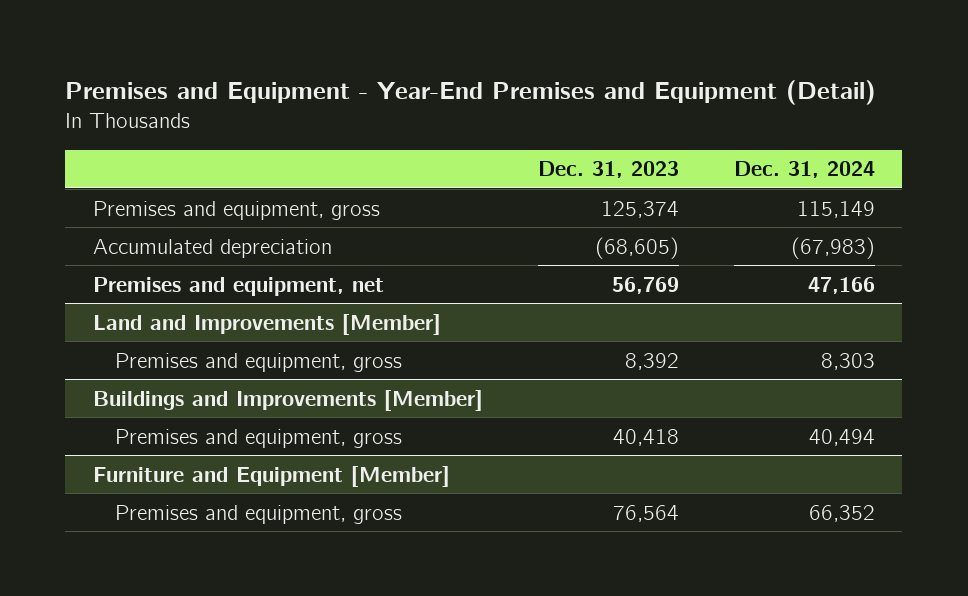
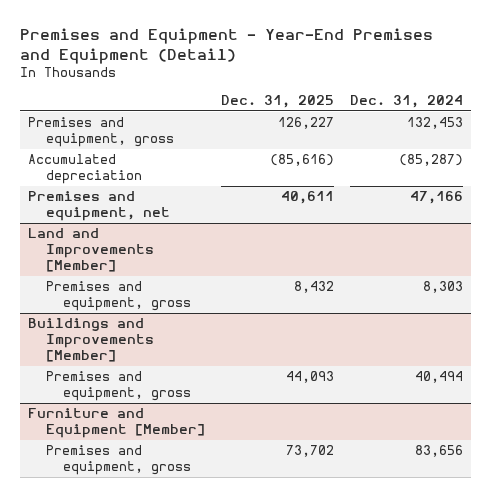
[537,161,679,179] Dec. 31, 2023 -> none
none -> [220,95,334,109] Dec. 31, 2025
[796,200,875,218] 115,149 -> [407,117,464,130] 132,453
[790,236,875,259] (67,983) -> [399,154,464,167] (85,287)
[808,504,875,522] 66,352 -> [415,445,464,458] 83,656

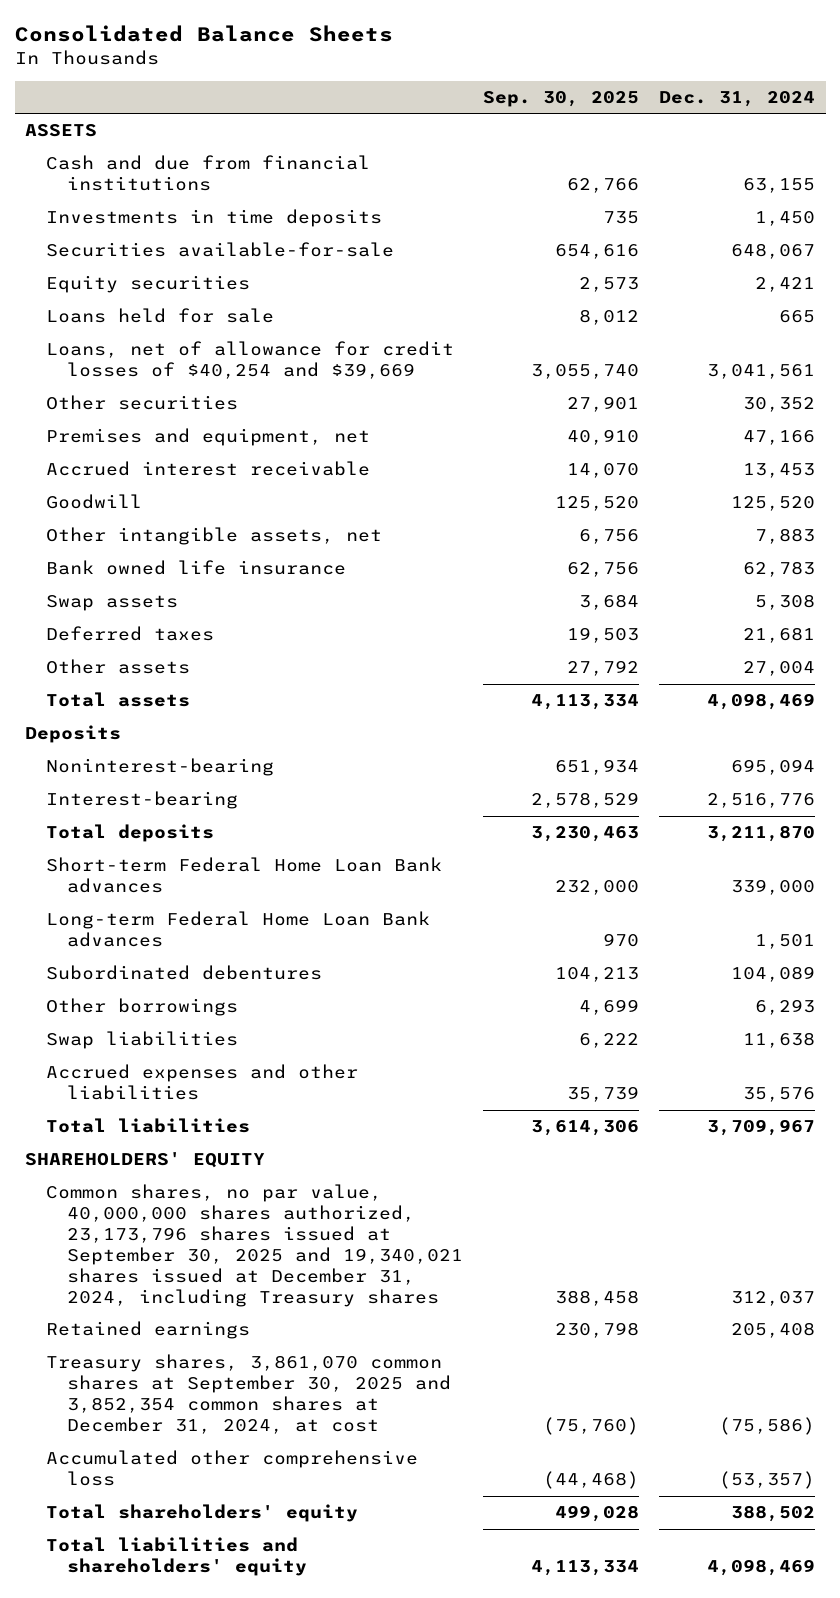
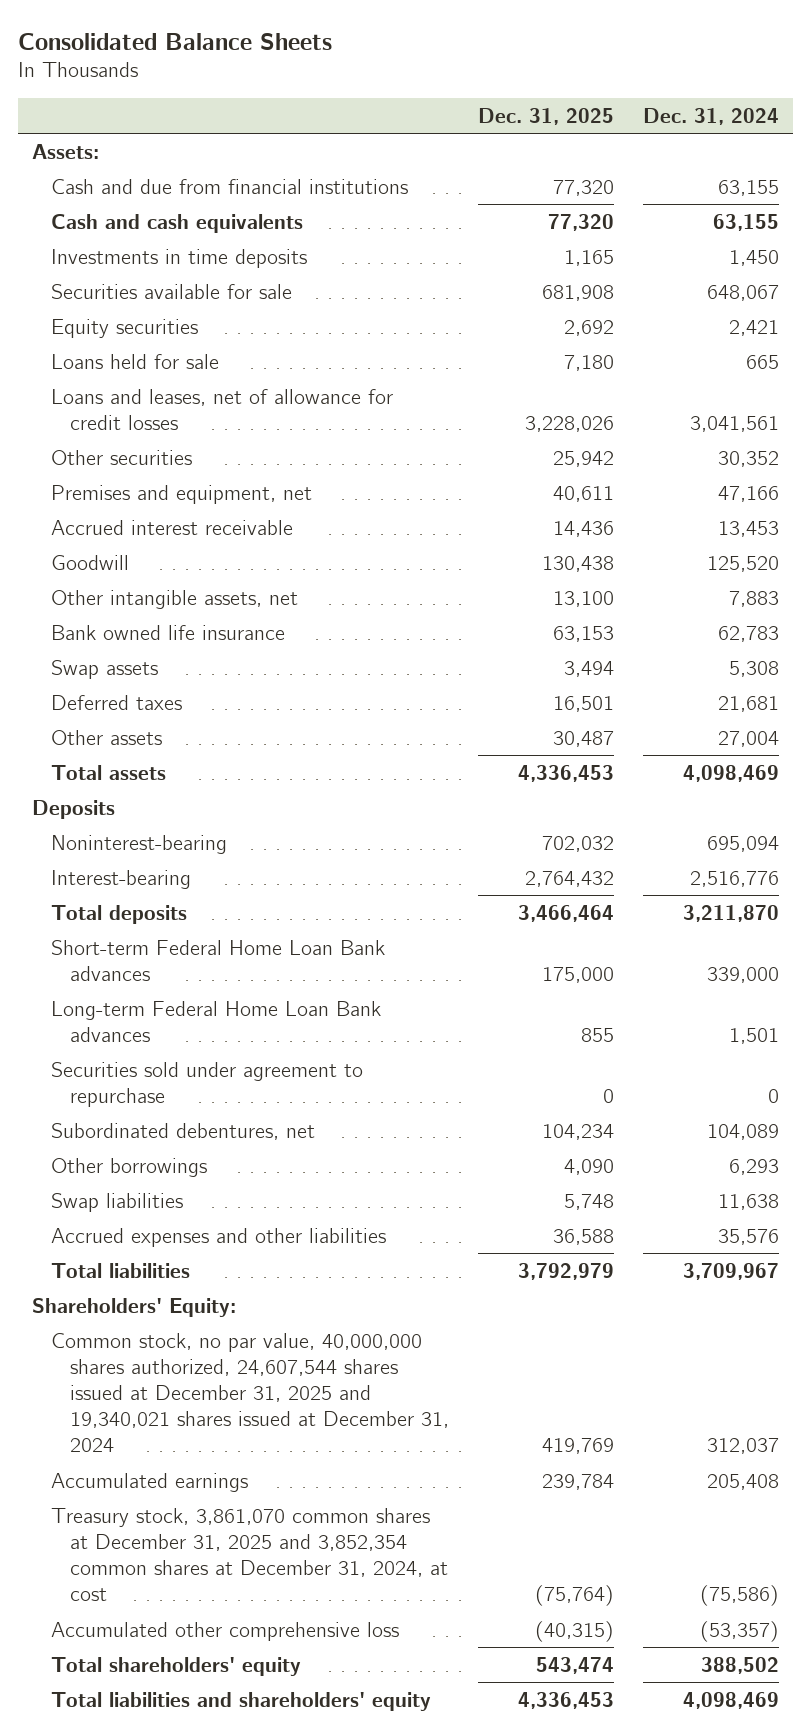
[483,90,640,107] Sep. 30, 2025 -> none
none -> [477,107,614,125] Dec. 31, 2025
[24,124,97,138] ASSETS -> [32,143,100,159] Assets:
none -> [51,213,304,233] Cash and cash equivalents
[45,242,394,258] Securities available-for-sale -> [51,283,293,299] Securities available for sale
[45,341,454,380] Loans, net of allowance for credit losses of $40,254 and $39,669 -> [51,388,394,430] Loans and leases, net of allowance for credit losses
none -> [51,1061,364,1107] Securities sold under agreement to repurchase
[45,965,322,981] Subordinated debentures -> [51,1122,316,1140] Subordinated debentures, net
[24,1152,265,1169] SHAREHOLDERS' EQUITY -> [32,1297,237,1317] Shareholders' Equity:
[45,1184,464,1308] Common shares, no par value, 40,000,000 shares authorized, 23,173,796 shares issued at September 30, 2025 and 19,340,021 shares issued at December 31, 2024, including Treasury shares -> [51,1332,449,1452] Common stock, no par value, 40,000,000 shares authorized, 24,607,544 shares issued at December 31, 2025 and 19,340,021 shares issued at December 31, 2024
[45,1321,250,1340] Retained earnings -> [51,1472,249,1492] Accumulated earnings
[45,1354,452,1435] Treasury shares, 3,861,070 common shares at September 30, 2025 and 3,852,354 common shares at December 31, 2024, at cost -> [51,1507,448,1601] Treasury stock, 3,861,070 common shares at December 31, 2025 and 3,852,354 common shares at December 31, 2024, at cost

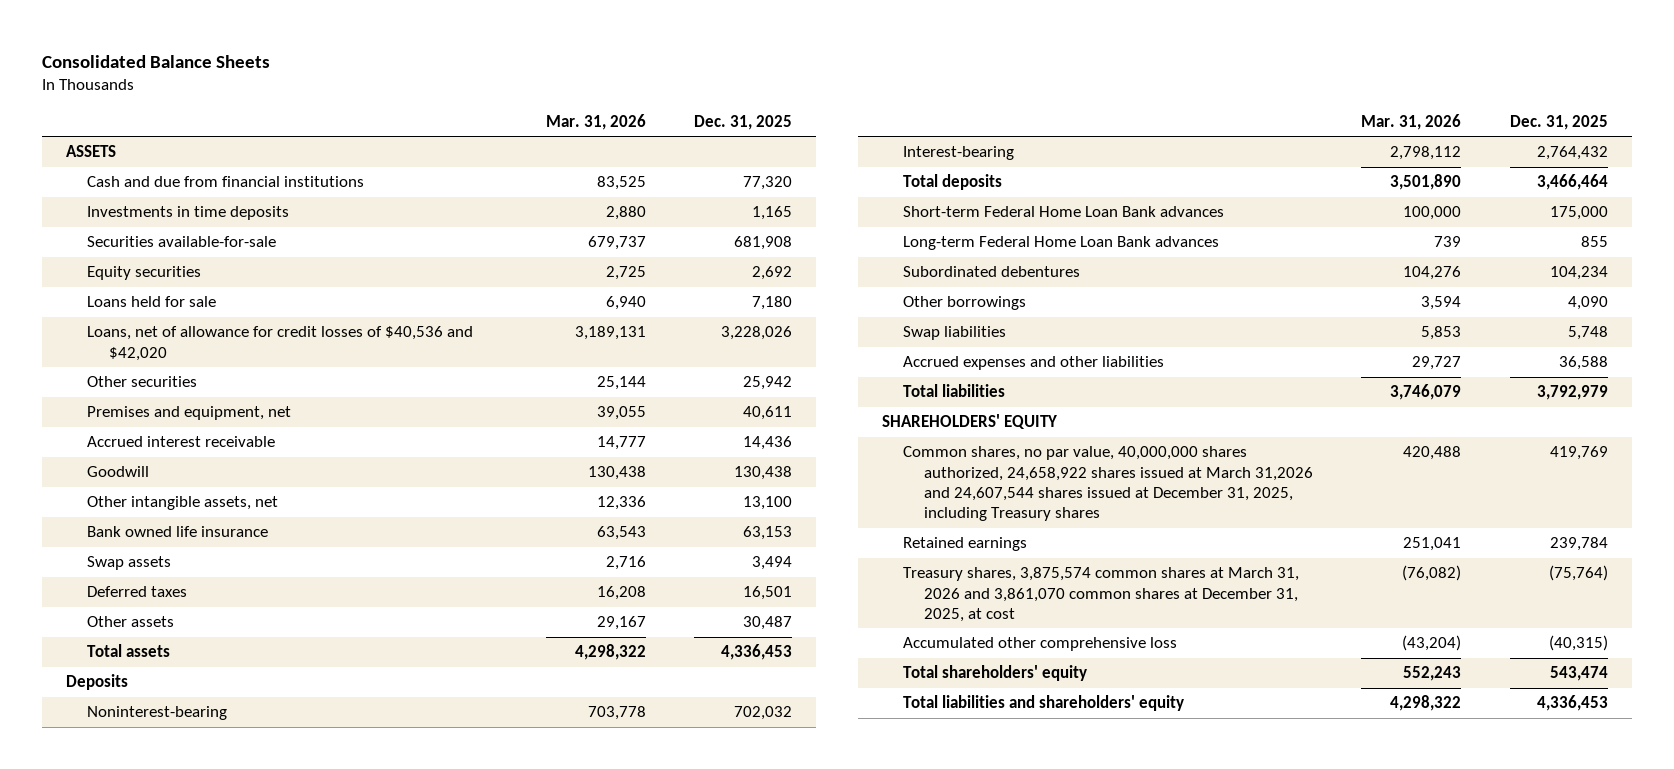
[642,107,779,125] Dec. 31, 2024 -> none
none -> [545,113,646,130] Mar. 31, 2026
[32,143,100,159] Assets: -> [66,145,117,158] ASSETS
[51,213,304,233] Cash and cash equivalents -> none
[51,283,293,299] Securities available for sale -> [87,236,277,248] Securities available-for-sale
[51,388,394,430] Loans and leases, net of allowance for credit losses -> [87,326,474,361] Loans, net of allowance for credit losses of $40,536 and $42,020
[51,1061,364,1107] Securities sold under agreement to repurchase -> none
[51,1122,316,1140] Subordinated debentures, net -> [902,266,1080,278] Subordinated debentures
[32,1297,237,1317] Shareholders' Equity: -> [881,414,1057,430] SHAREHOLDERS' EQUITY
[51,1332,449,1452] Common stock, no par value, 40,000,000 shares authorized, 24,607,544 shares issued at December 31, 2025 and 19,340,021 shares issued at December 31, 2024 -> [902,446,1314,522] Common shares, no par value, 40,000,000 shares authorized, 24,658,922 shares issued at March 31,2026 and 24,607,544 shares issued at December 31, 2025, including Treasury shares
[51,1472,249,1492] Accumulated earnings -> [902,537,1027,552] Retained earnings
[51,1507,448,1601] Treasury stock, 3,861,070 common shares at December 31, 2025 and 3,852,354 common shares at December 31, 2024, at cost -> [902,567,1299,622] Treasury shares, 3,875,574 common shares at March 31, 2026 and 3,861,070 common shares at December 31, 2025, at cost

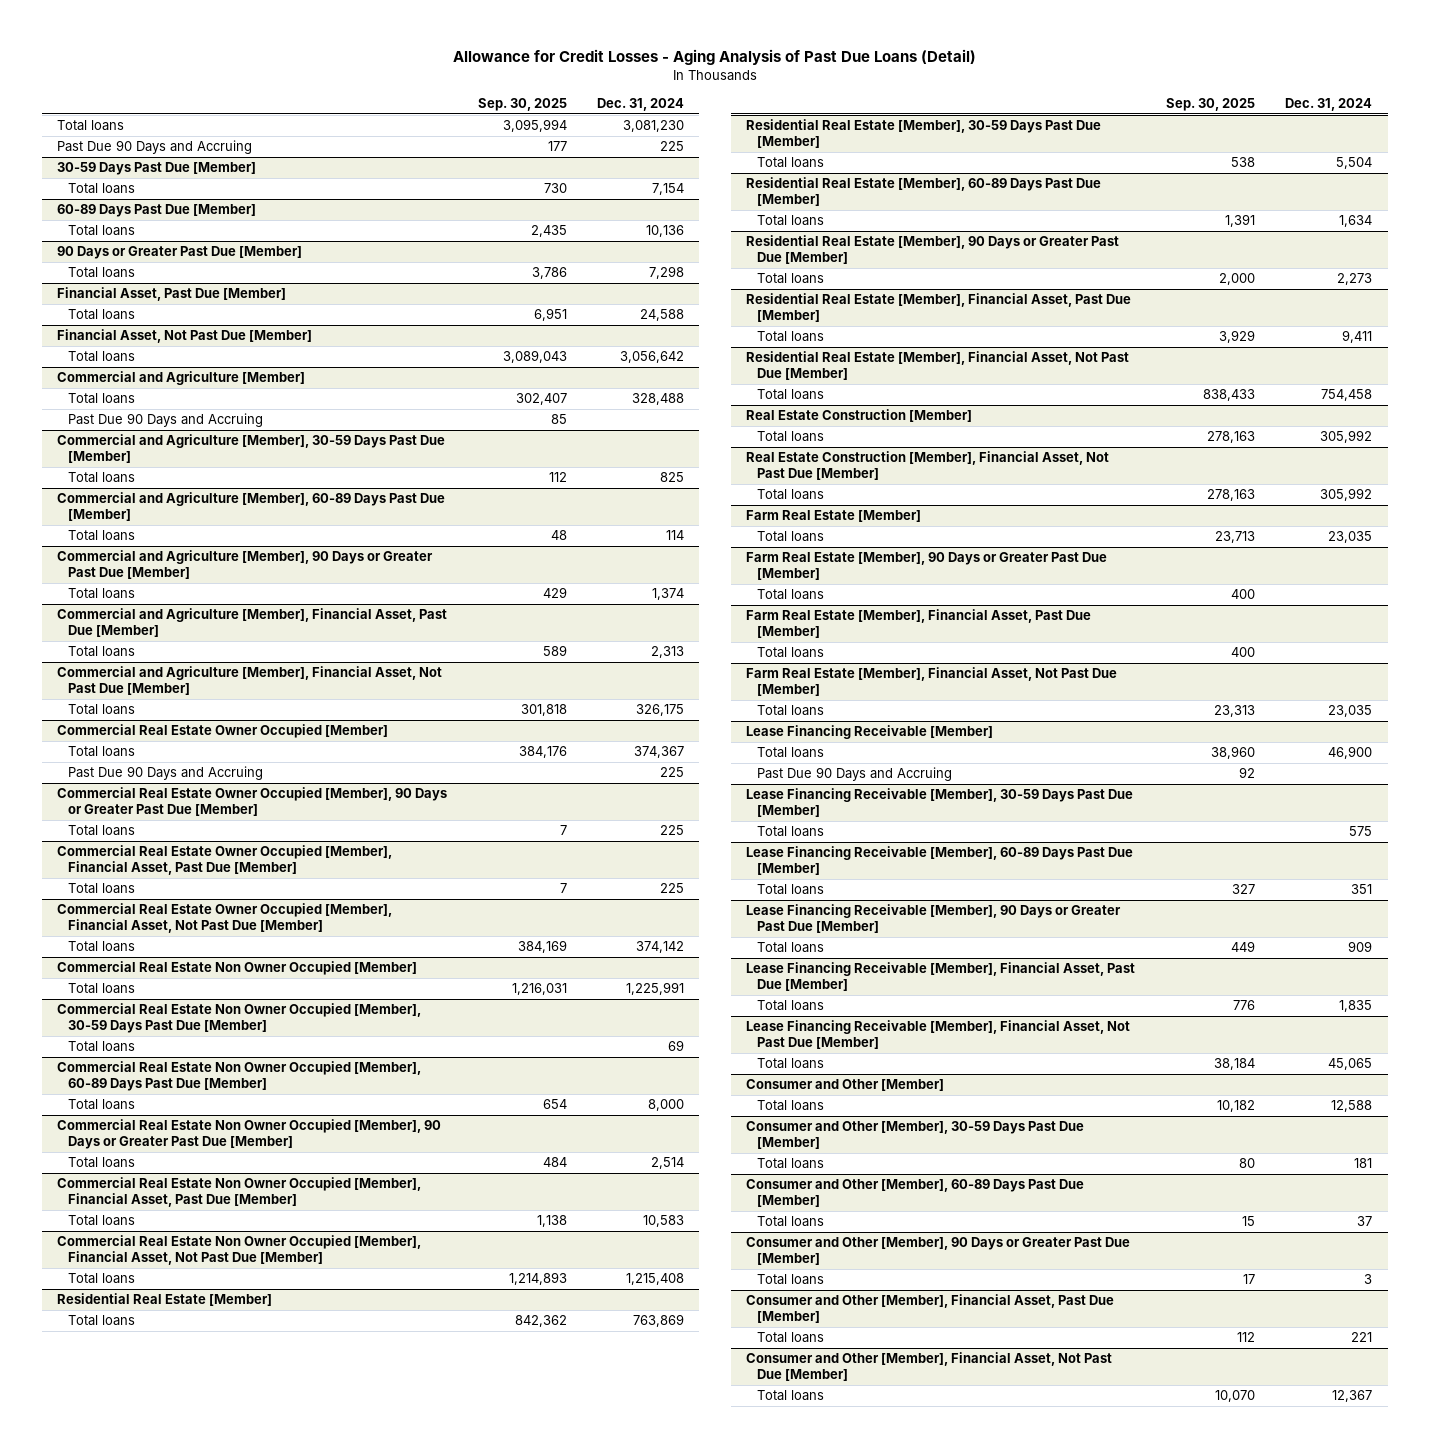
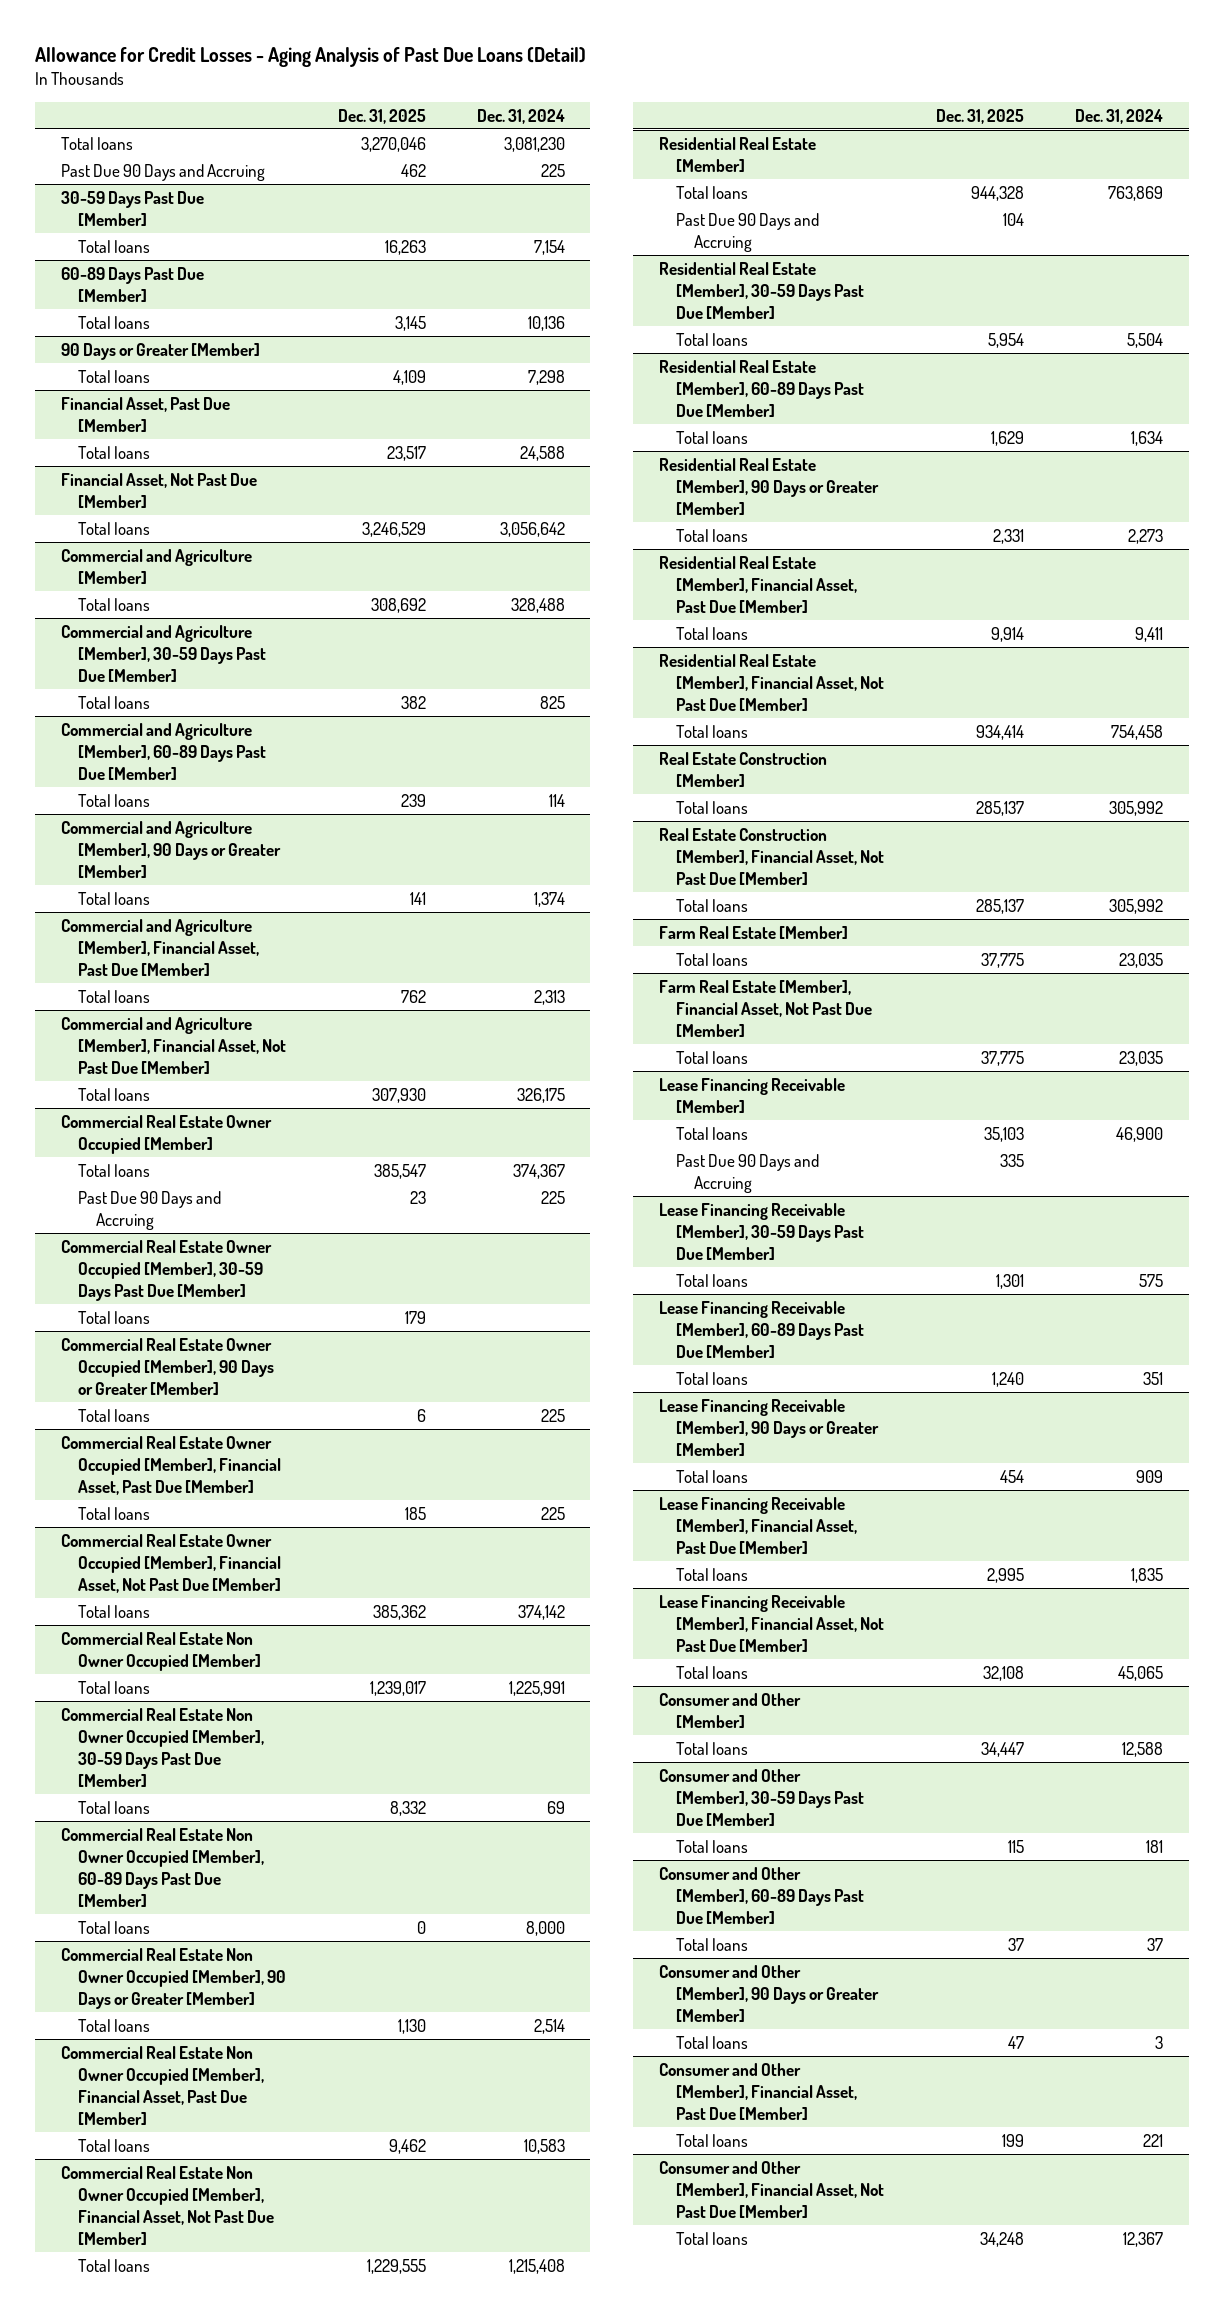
[477,97,567,111] Sep. 30, 2025 -> none
none -> [337,108,426,124] Dec. 31, 2025
[57,246,303,260] 90 Days or Greater Past Due [Member] -> [60,342,260,360] 90 Days or Greater [Member]
[67,413,263,428] Past Due 90 Days and Accruing -> none
[57,550,434,580] Commercial and Agriculture [Member], 90 Days or Greater Past Due [Member] -> [60,820,282,878] Commercial and Agriculture [Member], 90 Days or Greater [Member]
none -> [60,1239,272,1301] Commercial Real Estate Owner Occupied [Member], 30-59 Days Past Due [Member]
none -> [78,1310,151,1324] Total loans
[57,787,448,817] Commercial Real Estate Owner Occupied [Member], 90 Days or Greater Past Due [Member] -> [60,1337,275,1395] Commercial Real Estate Owner Occupied [Member], 90 Days or Greater [Member]
[57,1119,442,1150] Commercial Real Estate Non Owner Occupied [Member], 90 Days or Greater Past Due [Member] -> [60,1947,287,2009] Commercial Real Estate Non Owner Occupied [Member], 90 Days or Greater [Member]
none -> [676,212,820,252] Past Due 90 Days and Accruing
[746,235,1120,265] Residential Real Estate [Member], 90 Days or Greater Past Due [Member] -> [658,457,880,515] Residential Real Estate [Member], 90 Days or Greater [Member]
[746,552,1108,581] Farm Real Estate [Member], 90 Days or Greater Past Due [Member] -> none
[756,589,824,601] Total loans -> none
[746,609,1092,639] Farm Real Estate [Member], Financial Asset, Past Due [Member] -> none
[756,647,824,659] Total loans -> none
[746,904,1122,934] Lease Financing Receivable [Member], 90 Days or Greater Past Due [Member] -> [658,1398,880,1456] Lease Financing Receivable [Member], 90 Days or Greater [Member]
[746,1237,1131,1266] Consumer and Other [Member], 90 Days or Greater Past Due [Member] -> [658,1964,880,2022] Consumer and Other [Member], 90 Days or Greater [Member]

